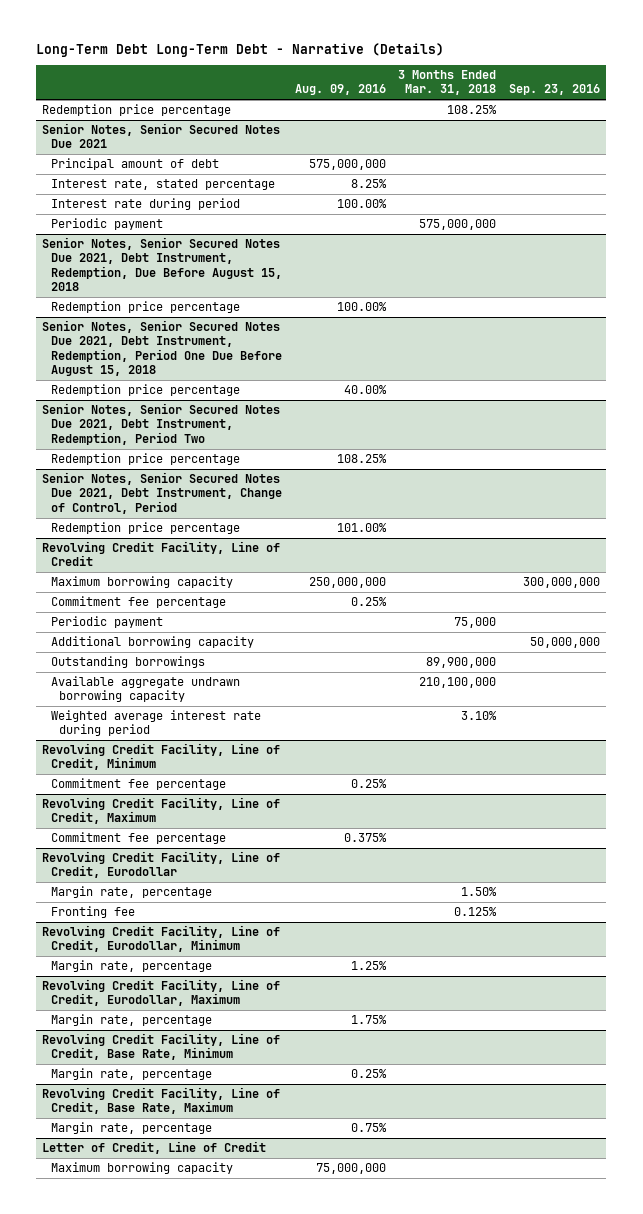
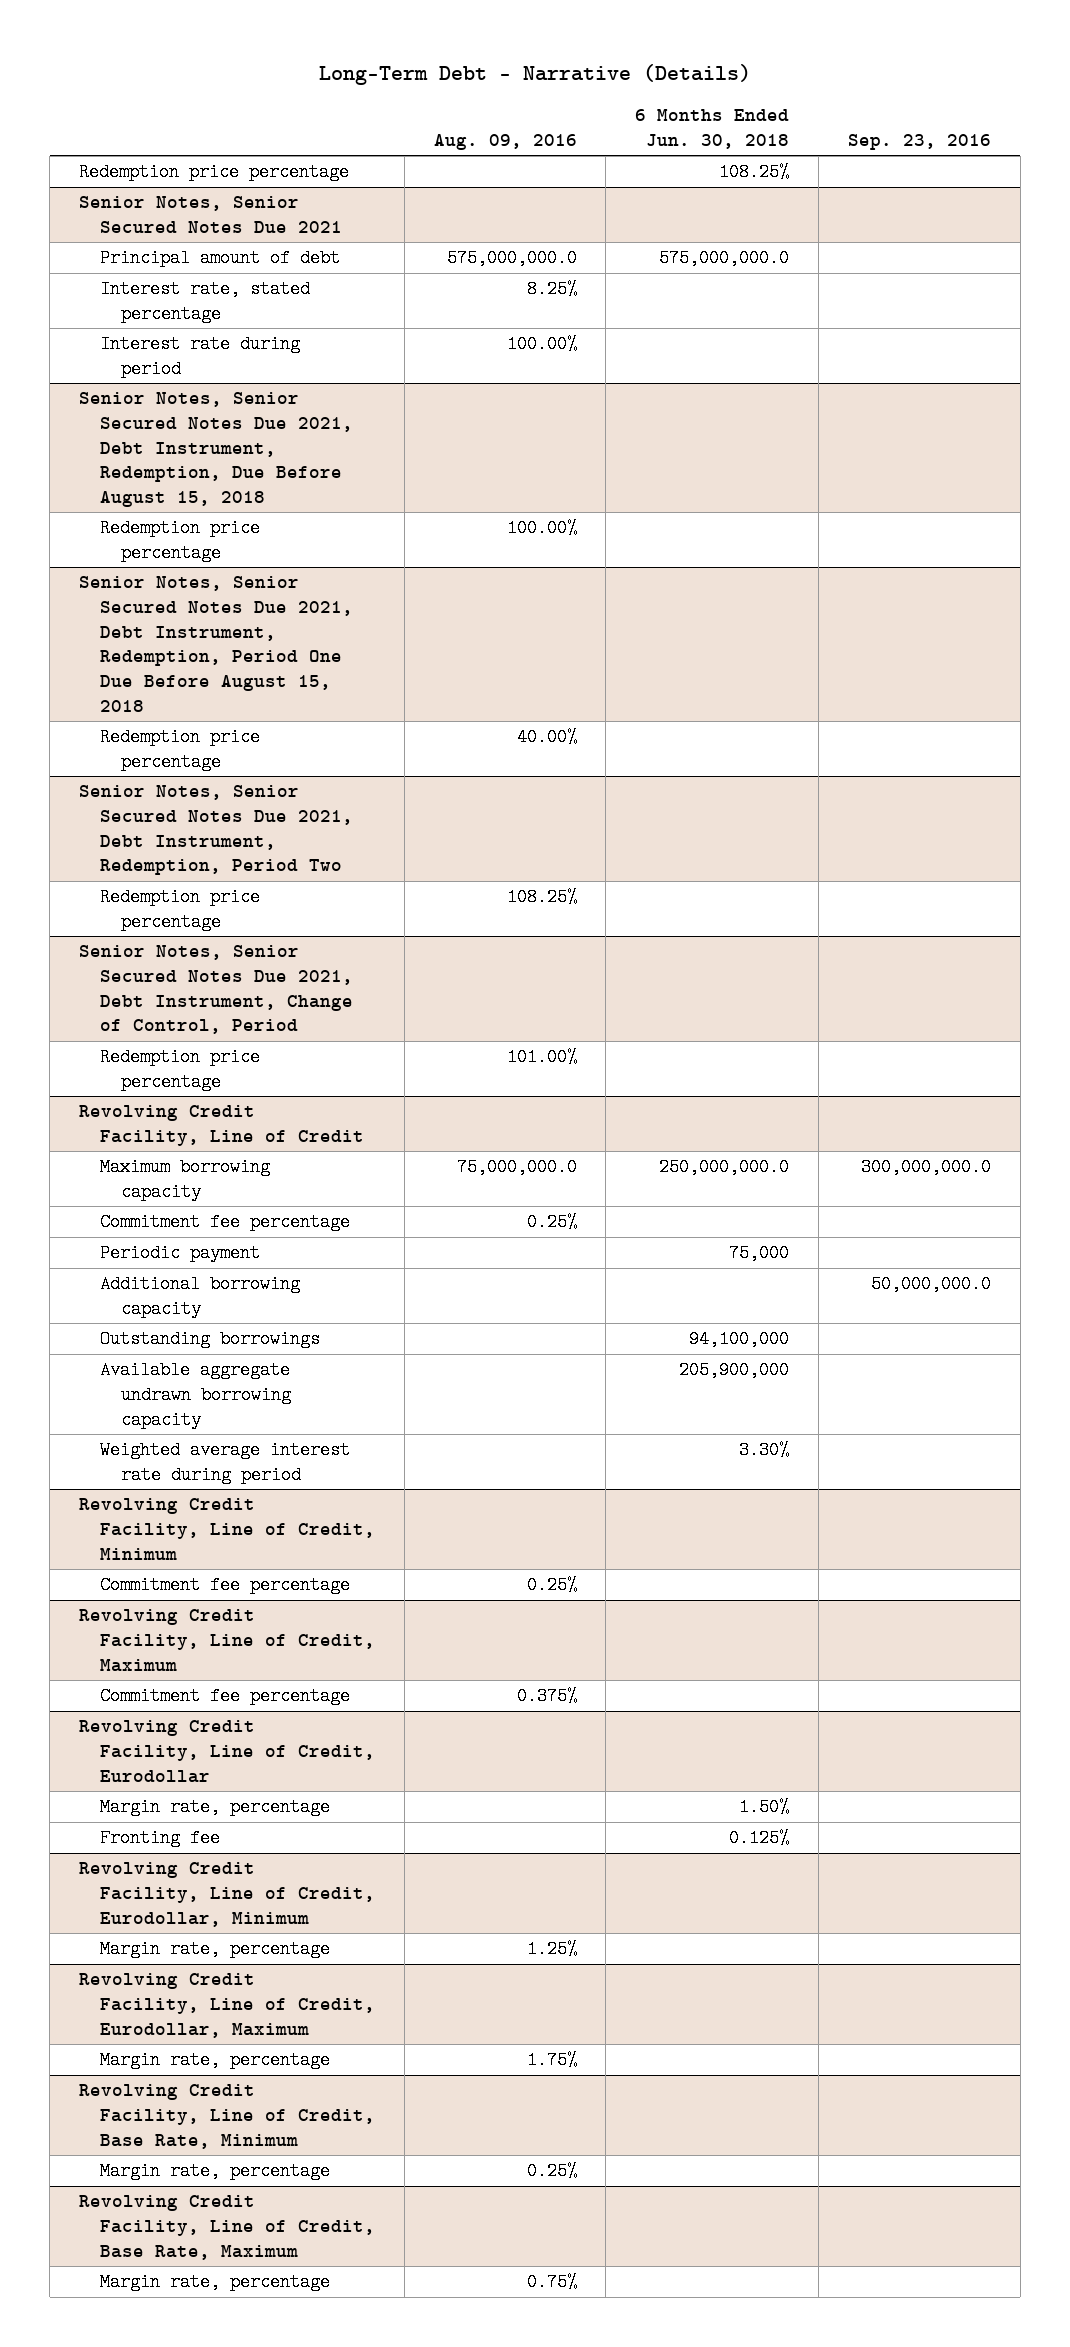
[36,42,445,57] Long-Term Debt Long-Term Debt - Narrative (Details) -> [318,64,751,86] Long-Term Debt - Narrative (Details)
[398,69,497,96] 3 Months Ended Mar. 31, 2018 -> none
none -> [635,109,790,150] 6 Months Ended Jun. 30, 2018
[308,159,386,171] 575,000,000 -> [446,249,577,268] 575,000,000.0
[50,218,163,231] Periodic payment -> none
[308,577,386,589] 250,000,000 -> [456,1158,577,1177] 75,000,000.0
[523,577,601,589] 300,000,000 -> [860,1158,991,1177] 300,000,000.0
[530,637,601,649] 50,000,000 -> [870,1275,991,1294] 50,000,000.0
[42,1141,267,1155] Letter of Credit, Line of Credit -> none
[50,1162,233,1175] Maximum borrowing capacity -> none

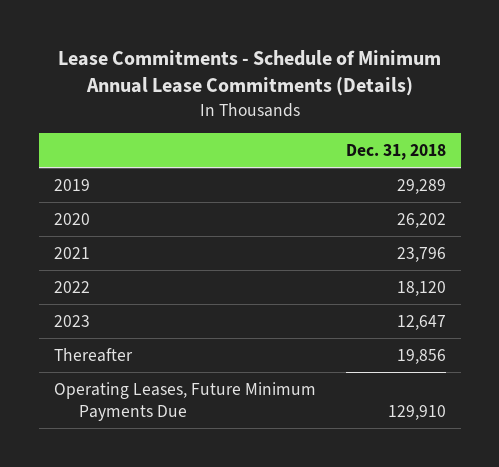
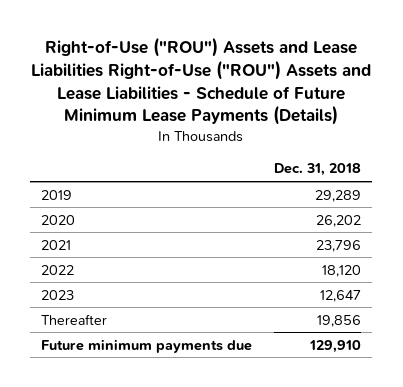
[57,50,441,97] Lease Commitments - Schedule of Minimum Annual Lease Commitments (Details) -> [31,37,372,126] Right-of-Use ("ROU") Assets and Lease Liabilities Right-of-Use ("ROU") Assets and Lease Liabilities - Schedule of Future Minimum Lease Payments (Details)
[53,381,316,421] Operating Leases, Future Minimum Payments Due -> [41,338,253,353] Future minimum payments due

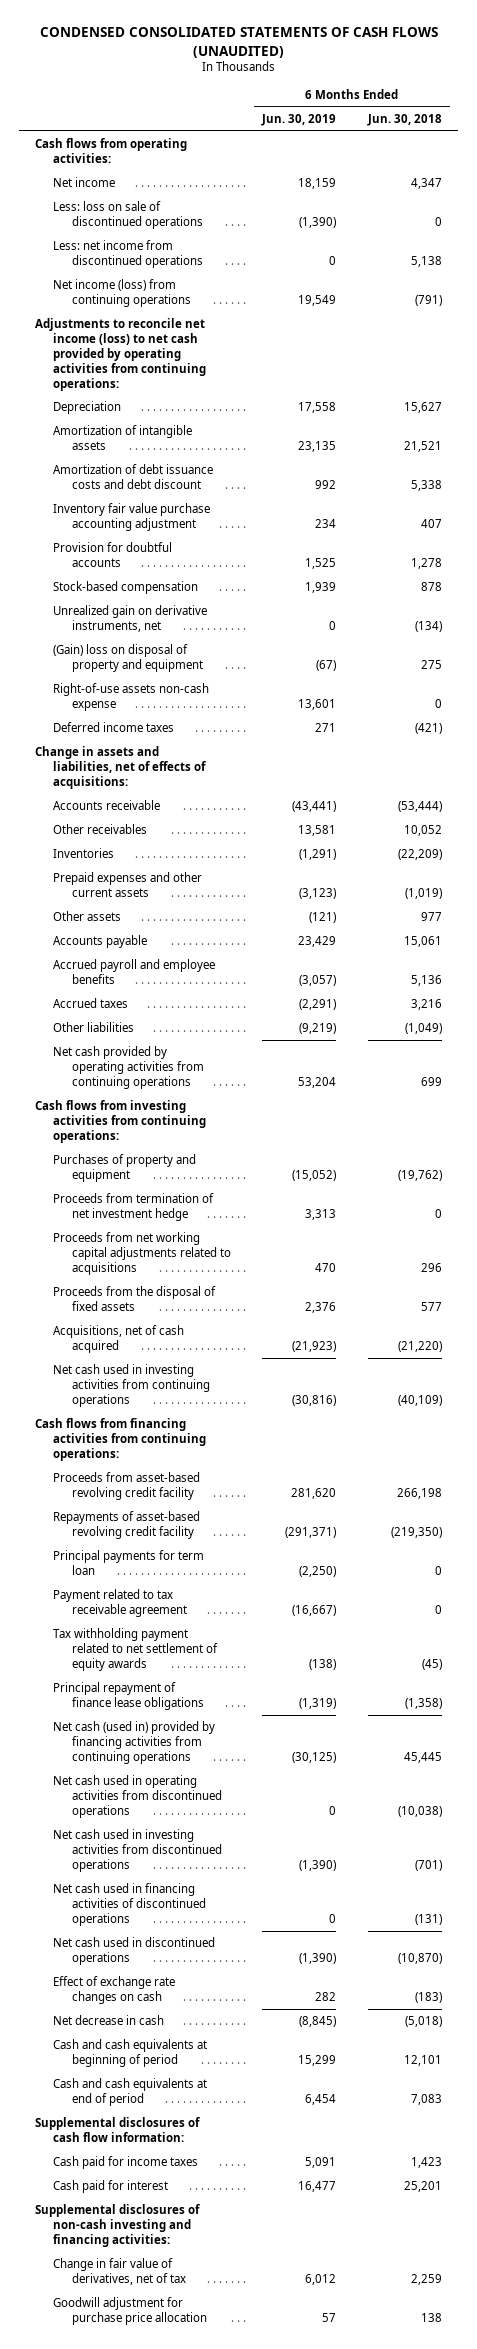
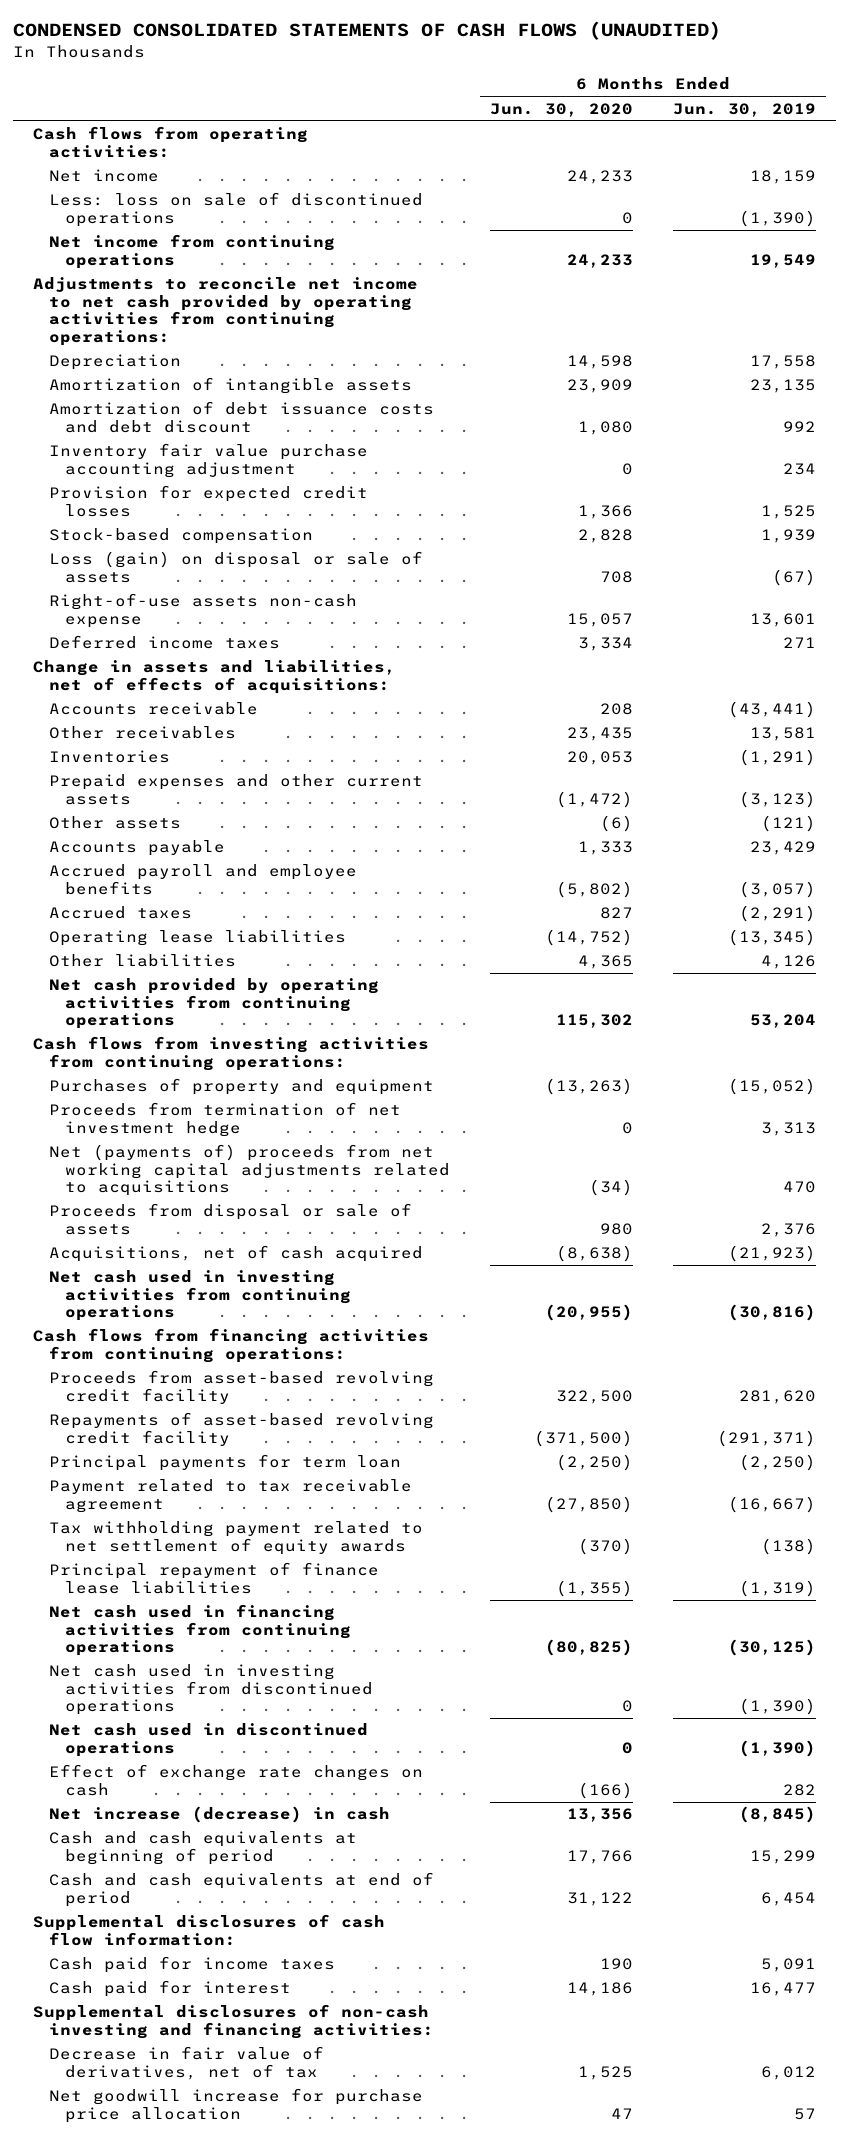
[366,113,442,126] Jun. 30, 2018 -> none
none -> [490,102,634,117] Jun. 30, 2020
[53,240,203,268] Less: net income from discontinued operations -> none
[53,279,191,307] Net income (loss) from continuing operations -> [49,234,336,269] Net income from continuing operations
[35,318,207,391] Adjustments to reconcile net income (loss) to net cash provided by operating activities from continuing operations: -> [32,277,418,346] Adjustments to reconcile net income to net cash provided by operating activities from continuing operations:
[53,542,173,567] Provision for doubtful accounts -> [49,485,369,517] Provision for expected credit losses
[53,605,208,632] Unrealized gain on derivative instruments, net -> none
[53,644,203,672] (Gain) loss on disposal of property and equipment -> [49,551,424,583] Loss (gain) on disposal or sale of assets
none -> [49,930,347,947] Operating lease liabilities
[299,1023,337,1035] (9,219) -> [760,955,816,970] 4,126
[53,1232,231,1275] Proceeds from net working capital adjustments related to acquisitions -> [49,1144,451,1197] Net (payments of) proceeds from net working capital adjustments related to acquisitions
[53,1286,217,1311] Proceeds from the disposal of fixed assets -> [49,1203,413,1235] Proceeds from disposal or sale of assets
[53,1775,222,1818] Net cash used in operating activities from discontinued operations -> none
[53,1682,204,1710] Principal repayment of finance lease obligations -> [49,1562,380,1594] Principal repayment of finance lease liabilities
[53,1721,216,1764] Net cash (used in) provided by financing activities from continuing operations -> [49,1604,352,1657] Net cash used in financing activities from continuing operations
[53,1883,206,1926] Net cash used in financing activities of discontinued operations -> none
[53,2015,165,2026] Net decrease in cash -> [49,1806,391,1824] Net increase (decrease) in cash
[53,2258,186,2285] Change in fair value of derivatives, net of tax -> [49,2046,325,2080] Decrease in fair value of derivatives, net of tax
[53,2297,207,2325] Goodwill adjustment for purchase price allocation -> [49,2088,424,2123] Net goodwill increase for purchase price allocation

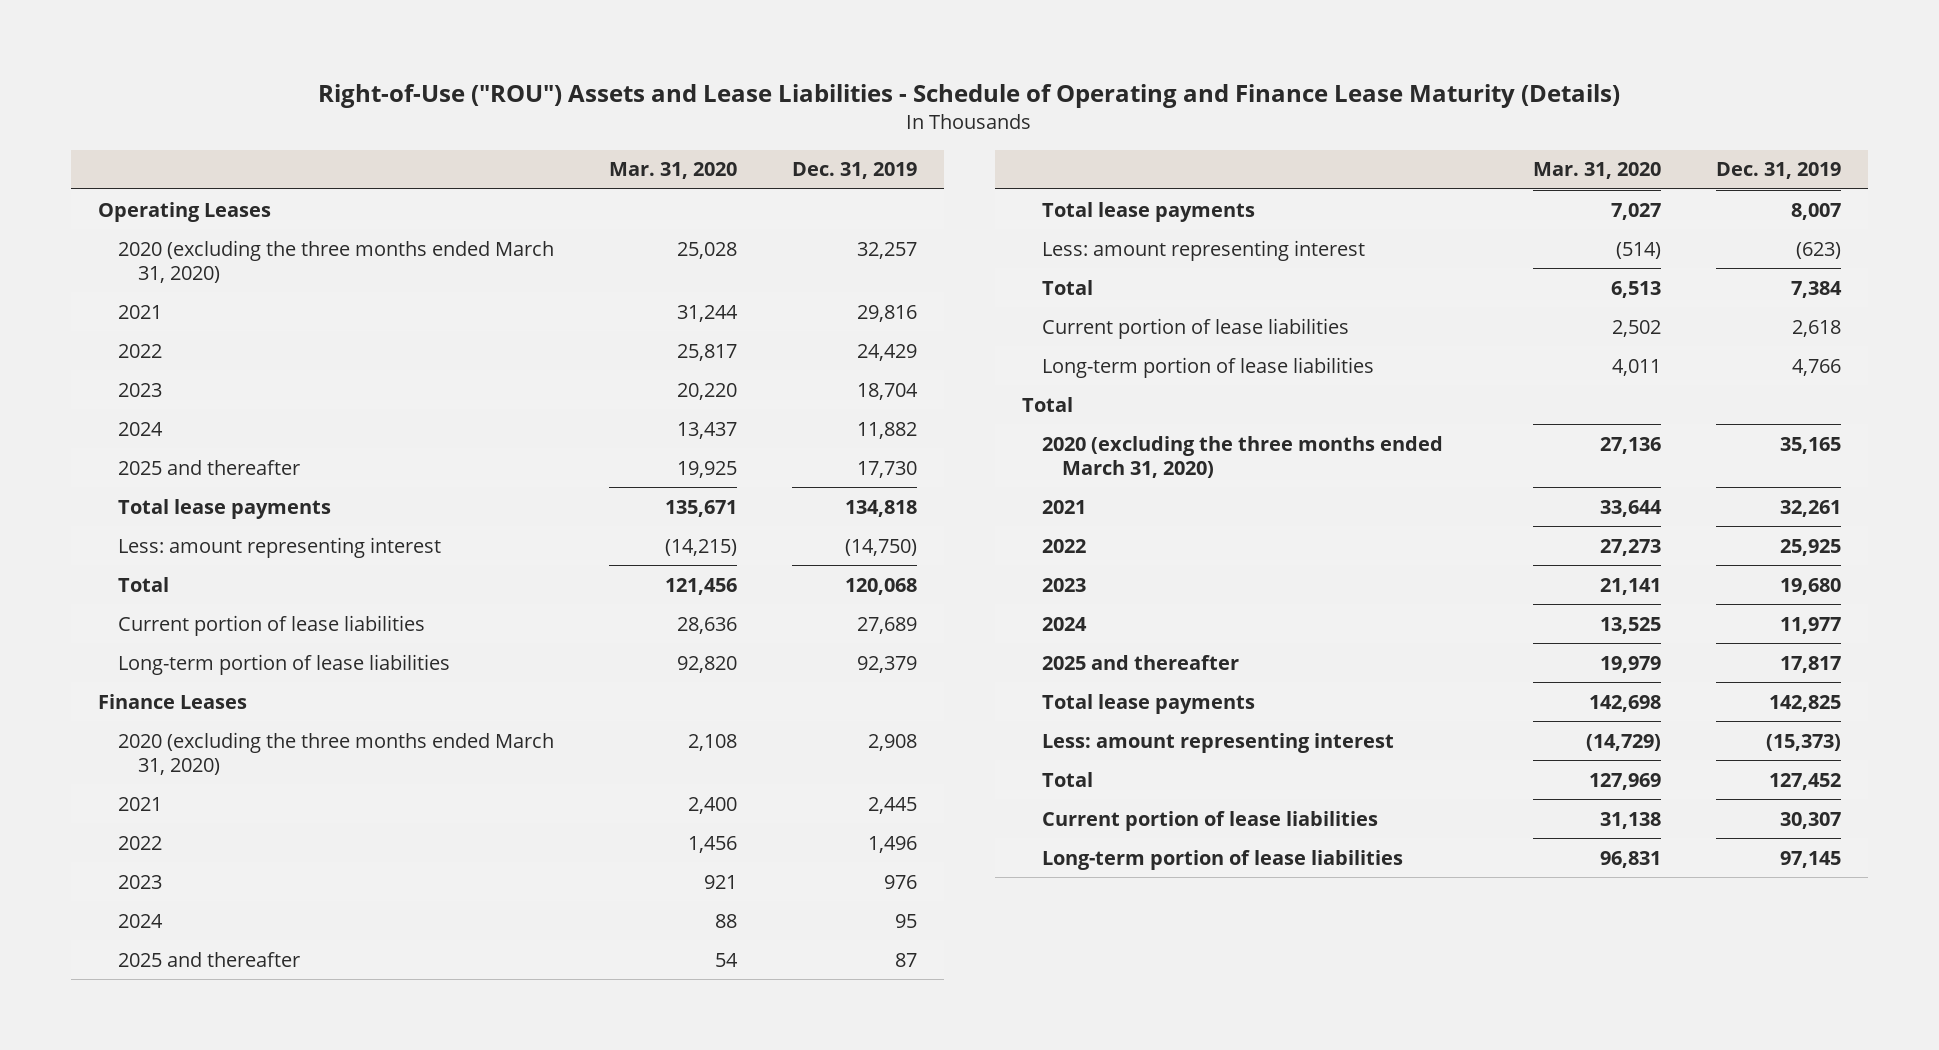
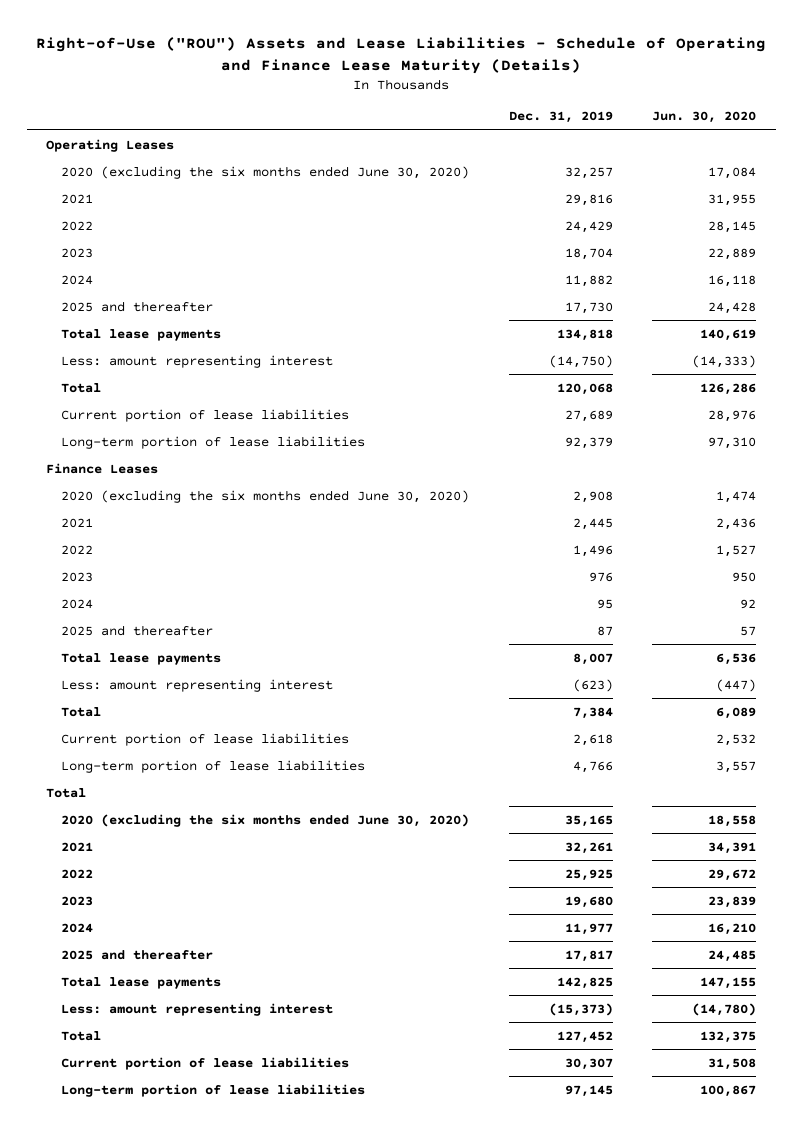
[608,162,737,180] Mar. 31, 2020 -> none
none -> [652,111,757,124] Jun. 30, 2020
[117,239,554,283] 2020 (excluding the three months ended March 31, 2020) -> [61,165,470,179] 2020 (excluding the six months ended June 30, 2020)
[117,731,554,775] 2020 (excluding the three months ended March 31, 2020) -> [61,489,470,503] 2020 (excluding the six months ended June 30, 2020)
[1041,435,1443,478] 2020 (excluding the three months ended March 31, 2020) -> [61,813,470,827] 2020 (excluding the six months ended June 30, 2020)

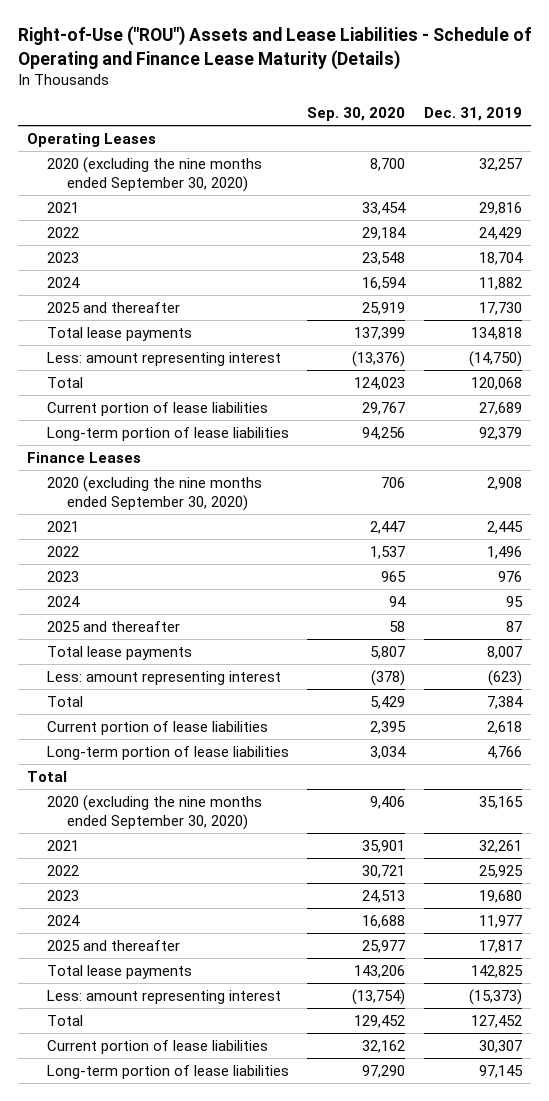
[652,111,757,124] Jun. 30, 2020 -> none
none -> [307,107,406,122] Sep. 30, 2020
[61,165,470,179] 2020 (excluding the six months ended June 30, 2020) -> [46,156,262,192] 2020 (excluding the nine months ended September 30, 2020)
[61,489,470,503] 2020 (excluding the six months ended June 30, 2020) -> [46,475,262,511] 2020 (excluding the nine months ended September 30, 2020)
[61,813,470,827] 2020 (excluding the six months ended June 30, 2020) -> [46,794,262,830] 2020 (excluding the nine months ended September 30, 2020)

